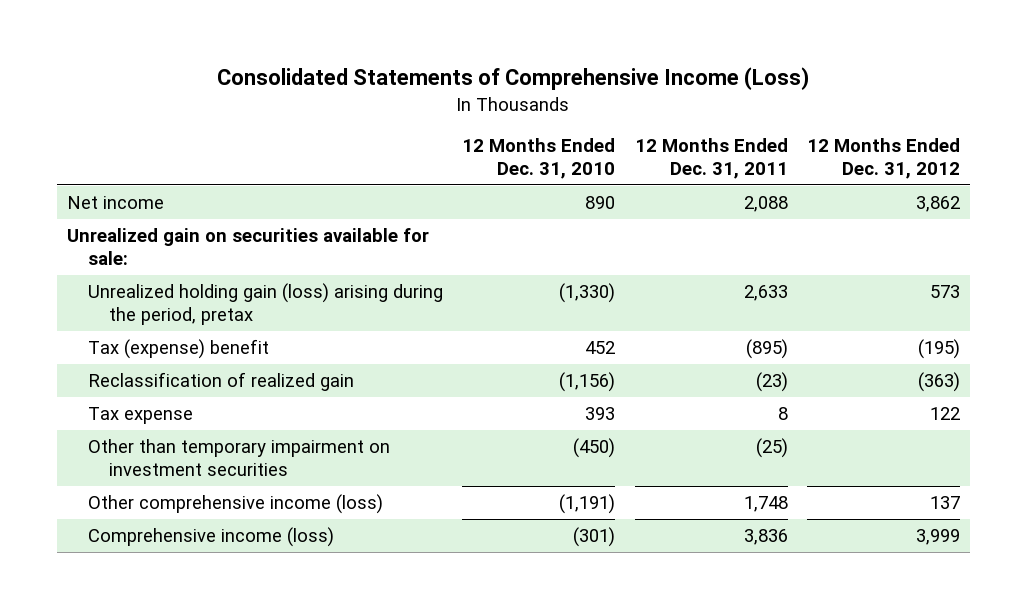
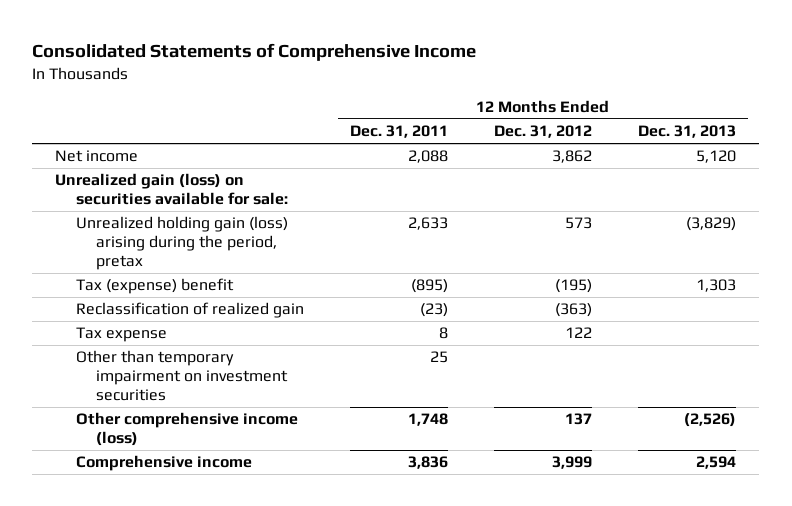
[217,67,810,91] Consolidated Statements of Comprehensive Income (Loss) -> [32,43,477,62] Consolidated Statements of Comprehensive Income
[462,138,616,179] 12 Months Ended Dec. 31, 2010 -> none
none -> [638,125,737,139] Dec. 31, 2013
[66,228,429,265] Unrealized gain on securities available for sale: -> [55,173,288,206] Unrealized gain (loss) on securities available for sale:
[755,438,788,459] (25) -> [429,351,448,364] 25
[87,527,334,548] Comprehensive income (loss) -> [75,455,252,472] Comprehensive income

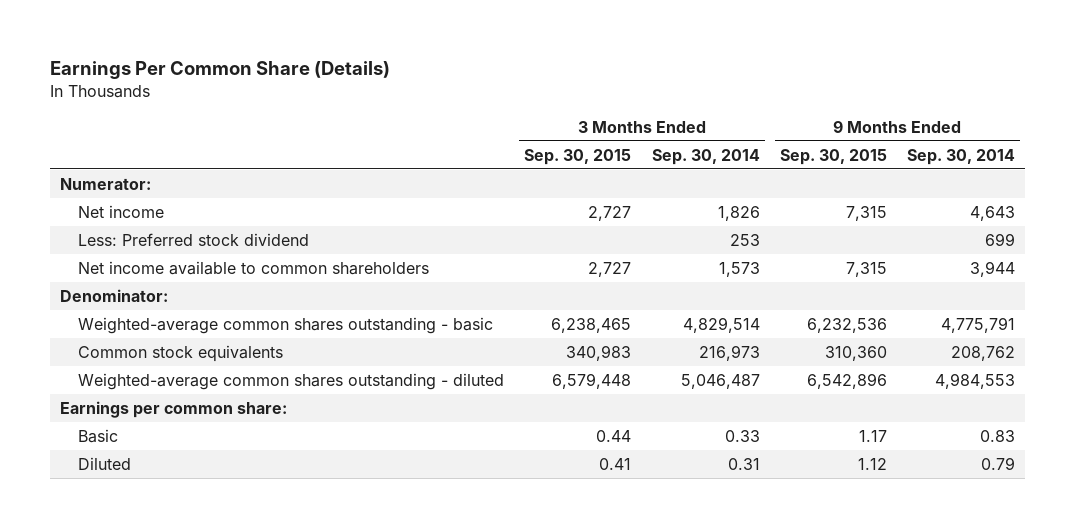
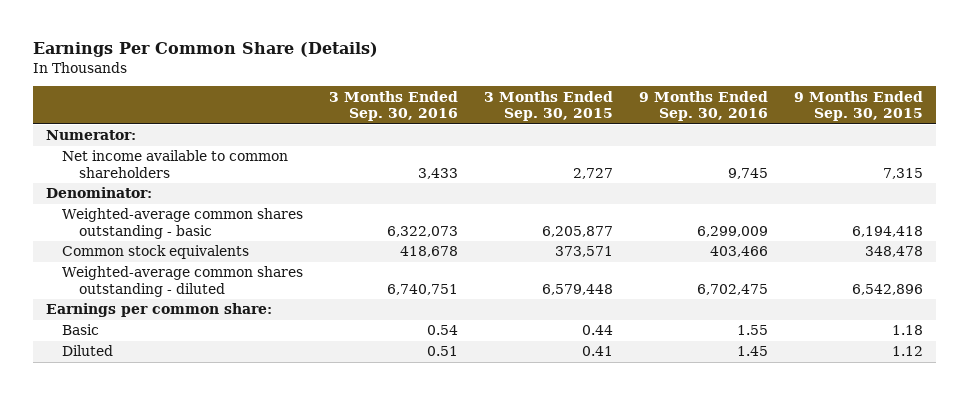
[651,148,760,165] Sep. 30, 2014 -> none
[906,148,1015,165] Sep. 30, 2014 -> none
none -> [329,90,459,122] 3 Months Ended Sep. 30, 2016
none -> [638,90,768,122] 9 Months Ended Sep. 30, 2016
[78,204,165,218] Net income -> none
[78,232,310,246] Less: Preferred stock dividend -> none
[551,317,632,333] 6,238,465 -> [541,226,613,238] 6,205,877
[806,317,887,333] 6,232,536 -> [851,226,923,238] 6,194,418
[566,344,632,361] 340,983 -> [554,246,613,258] 373,571
[824,345,887,361] 310,360 -> [864,246,923,258] 348,478
[858,429,887,442] 1.17 -> [891,325,923,336] 1.18

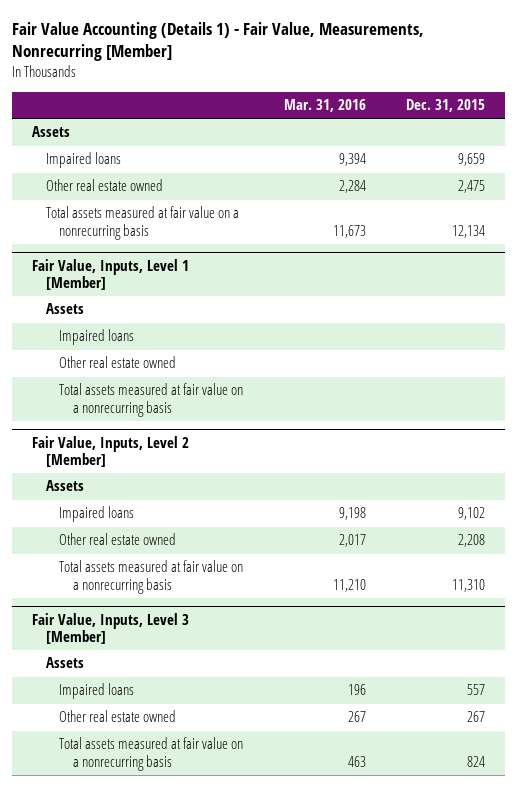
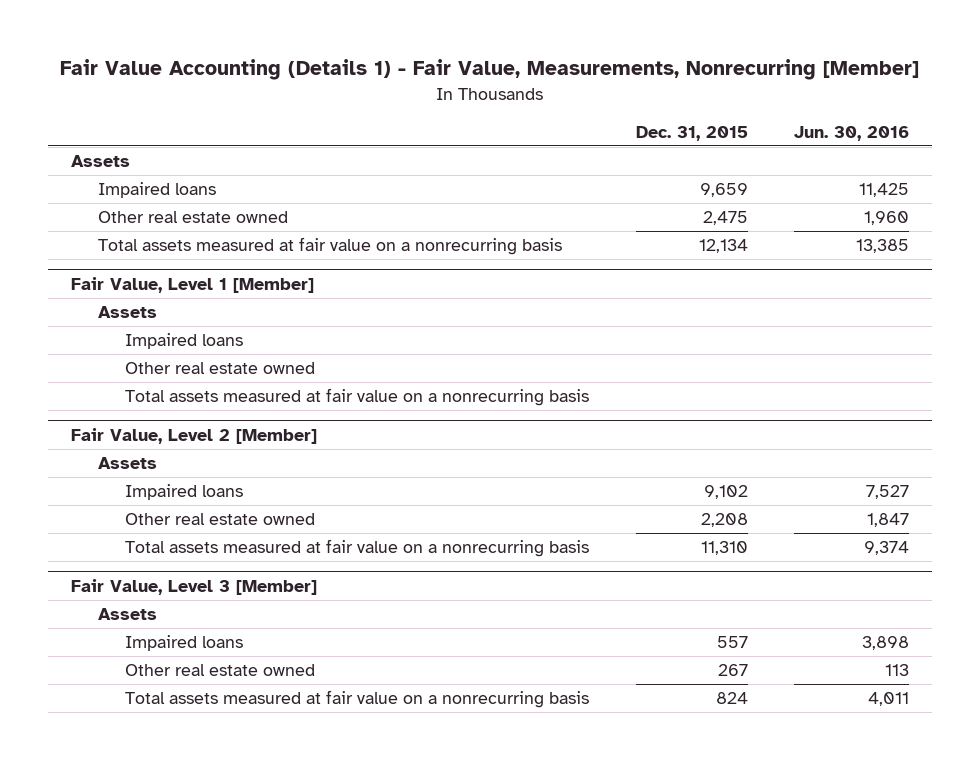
[283,99,366,113] Mar. 31, 2016 -> none
none -> [794,125,910,141] Jun. 30, 2016
[32,259,190,291] Fair Value, Inputs, Level 1 [Member] -> [70,276,314,293] Fair Value, Level 1 [Member]
[32,436,190,468] Fair Value, Inputs, Level 2 [Member] -> [70,427,317,444] Fair Value, Level 2 [Member]
[32,613,190,645] Fair Value, Inputs, Level 3 [Member] -> [70,578,317,595] Fair Value, Level 3 [Member]

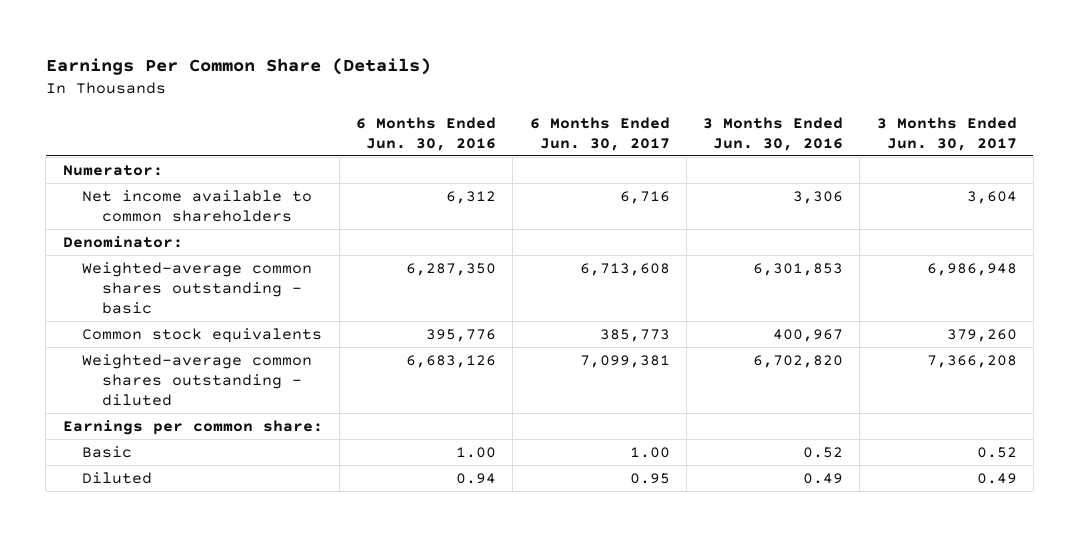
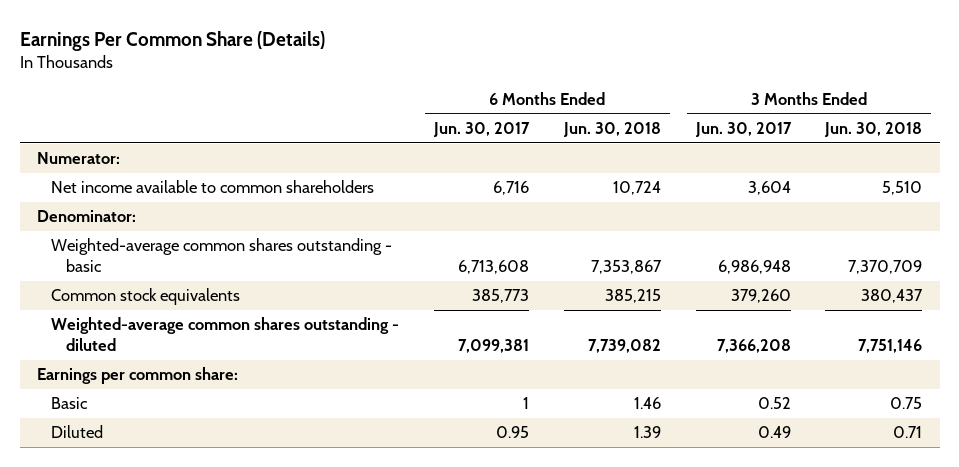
[356,116,497,151] 6 Months Ended Jun. 30, 2016 -> none
[703,116,844,151] 3 Months Ended Jun. 30, 2016 -> none
none -> [562,122,661,138] Jun. 30, 2018
none -> [824,122,923,138] Jun. 30, 2018
[629,446,670,458] 1.00 -> [523,397,530,410] 1

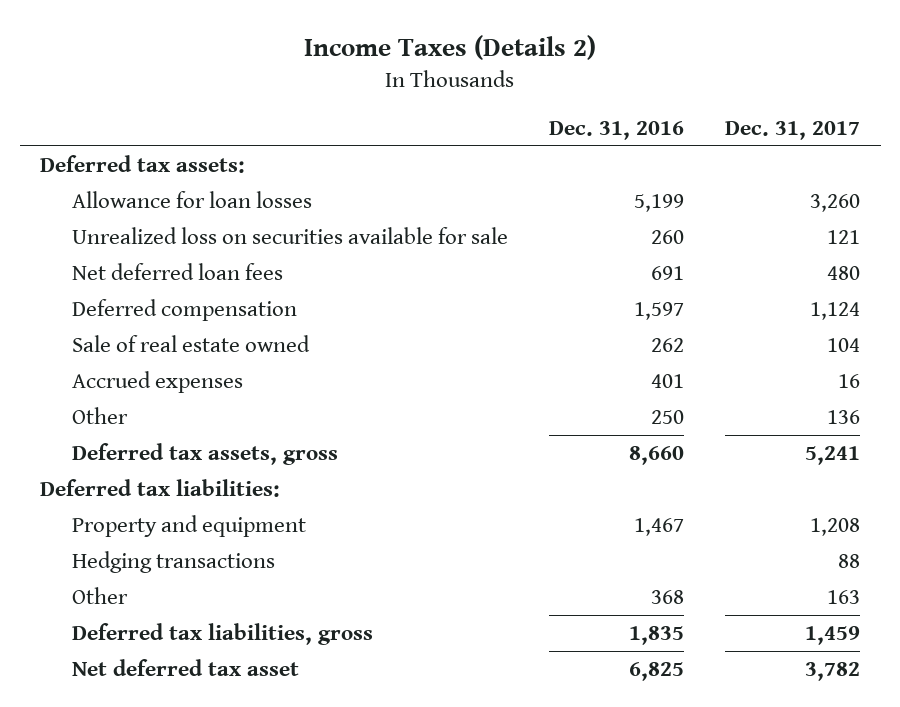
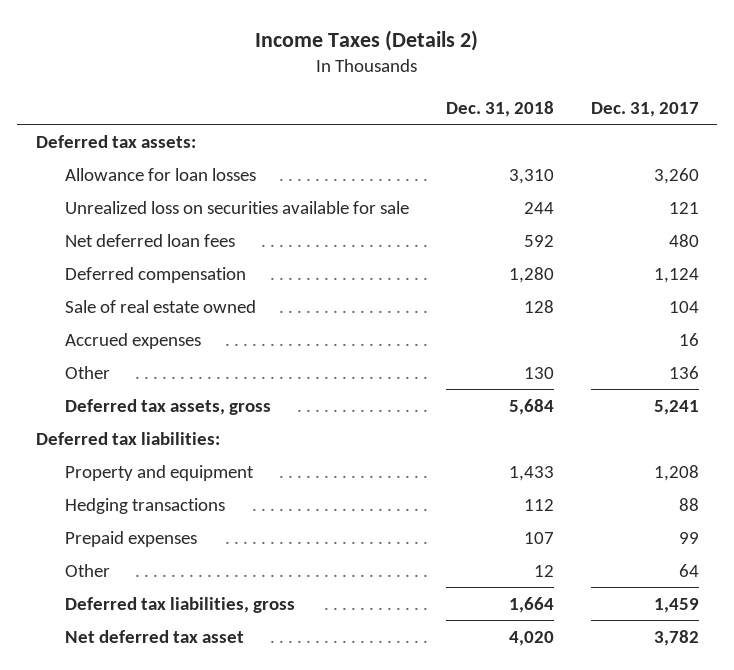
[548,121,684,141] Dec. 31, 2016 -> none
none -> [446,100,555,117] Dec. 31, 2018
none -> [65,530,198,547] Prepaid expenses
[827,589,861,604] 163 -> [678,563,699,577] 64

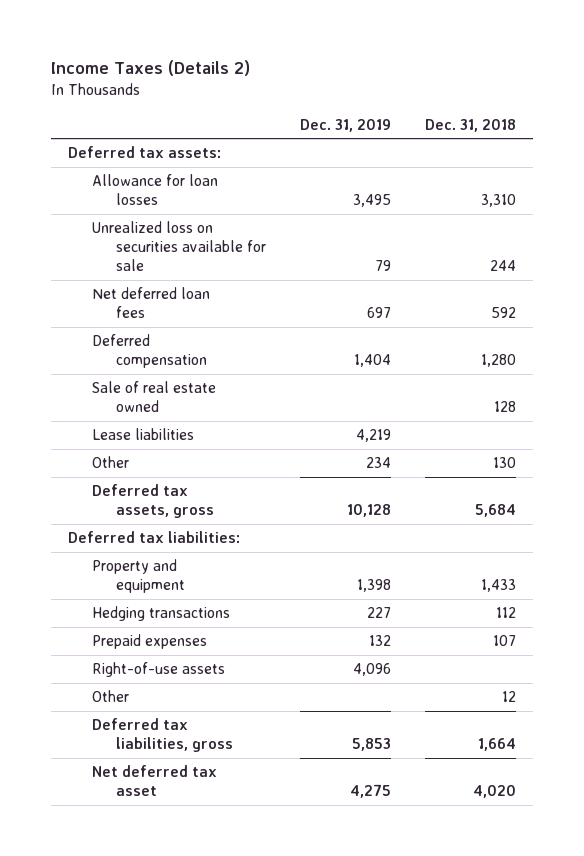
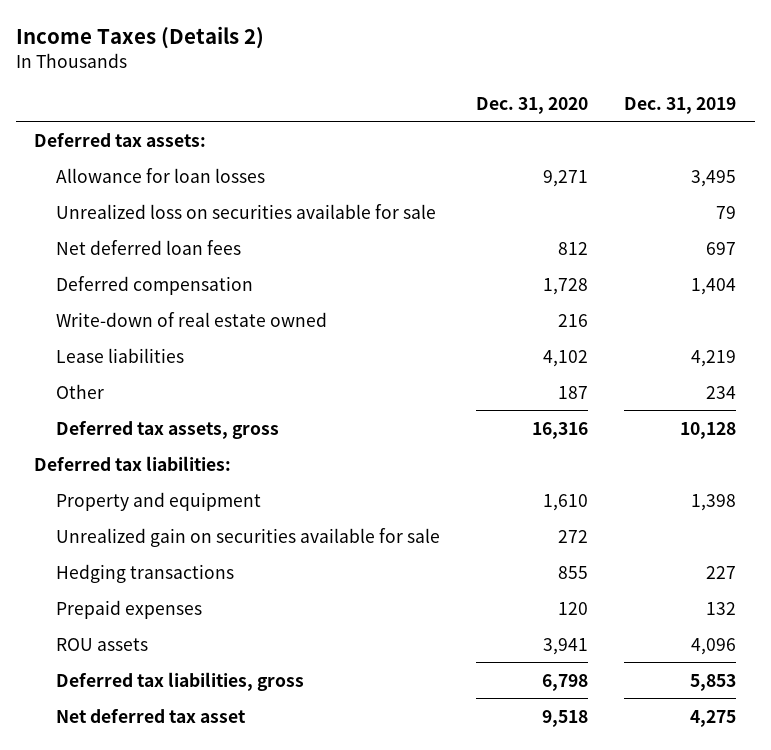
[425,118,517,132] Dec. 31, 2018 -> none
none -> [476,96,589,114] Dec. 31, 2020
[91,381,216,413] Sale of real estate owned -> [55,311,327,327] Write-down of real estate owned
none -> [55,527,440,547] Unrealized gain on securities available for sale
[91,690,129,703] Other -> none
[91,662,225,678] Right-of-use assets -> [55,637,148,651] ROU assets

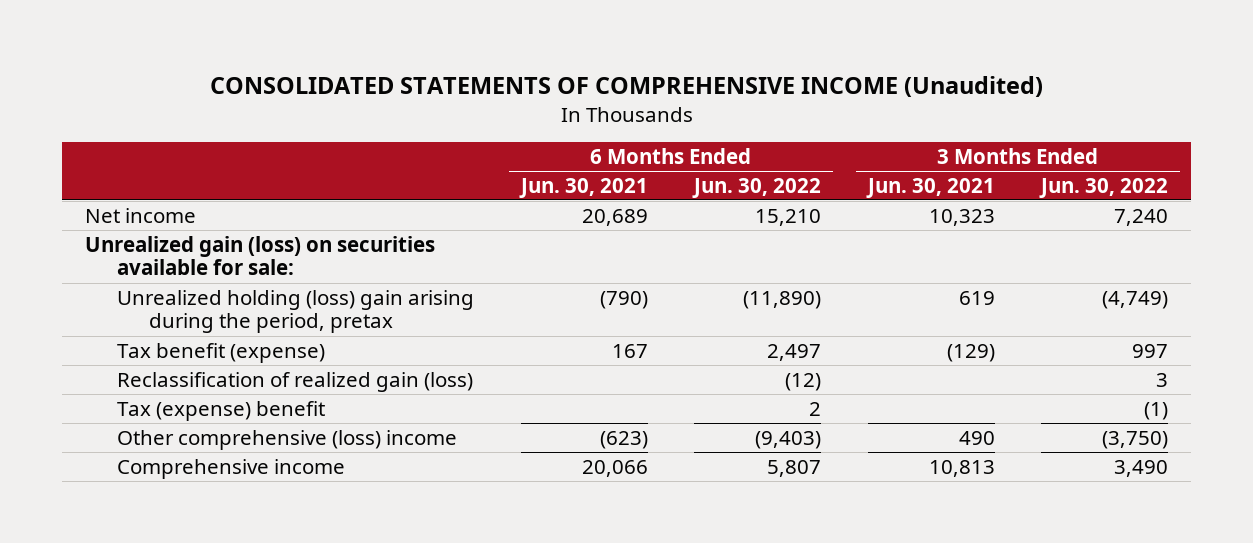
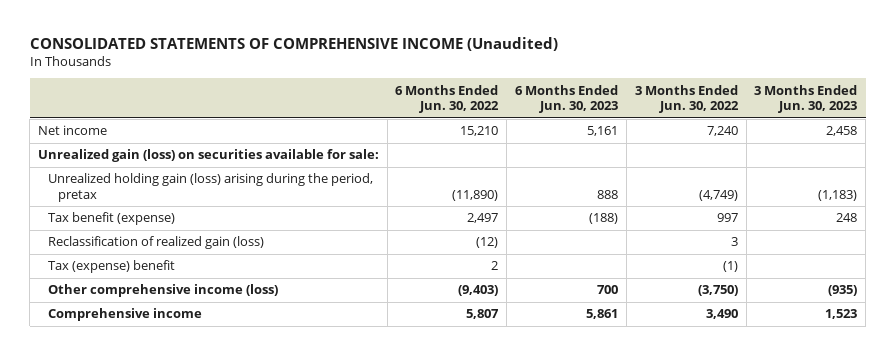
[518,177,648,198] Jun. 30, 2021 -> none
[865,177,995,198] Jun. 30, 2021 -> none
none -> [515,84,619,114] 6 Months Ended Jun. 30, 2023
none -> [754,84,858,114] 3 Months Ended Jun. 30, 2023
[117,289,475,334] Unrealized holding (loss) gain arising during the period, pretax -> [47,173,373,202] Unrealized holding gain (loss) arising during the period, pretax
[117,429,458,450] Other comprehensive (loss) income -> [47,284,278,298] Other comprehensive income (loss)

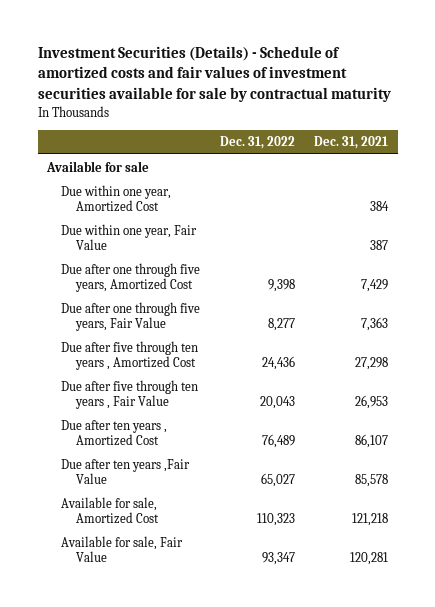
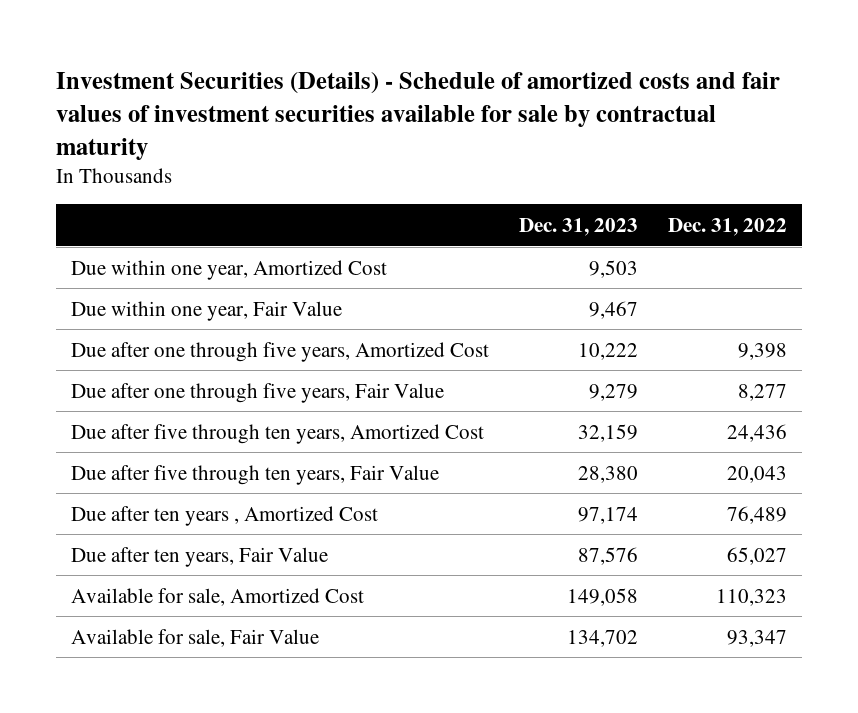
[313,136,388,150] Dec. 31, 2021 -> none
none -> [518,218,638,237] Dec. 31, 2023
[46,160,150,172] Available for sale -> none
[61,340,199,370] Due after five through ten years , Amortized Cost -> [70,423,484,444] Due after five through ten years, Amortized Cost
[61,379,199,409] Due after five through ten years , Fair Value -> [70,464,439,485] Due after five through ten years, Fair Value
[61,458,191,484] Due after ten years ,Fair Value -> [70,546,328,567] Due after ten years, Fair Value

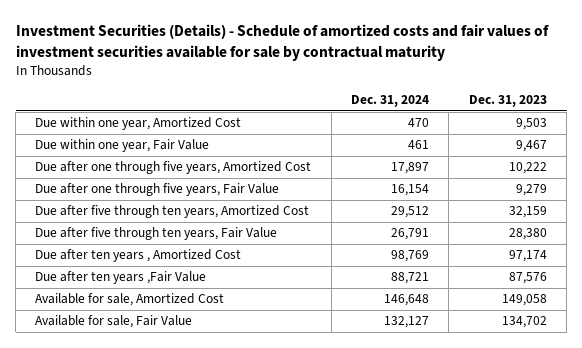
[667,218,787,237] Dec. 31, 2022 -> none
none -> [351,95,430,108] Dec. 31, 2024
[70,546,328,567] Due after ten years, Fair Value -> [35,271,207,285] Due after ten years ,Fair Value

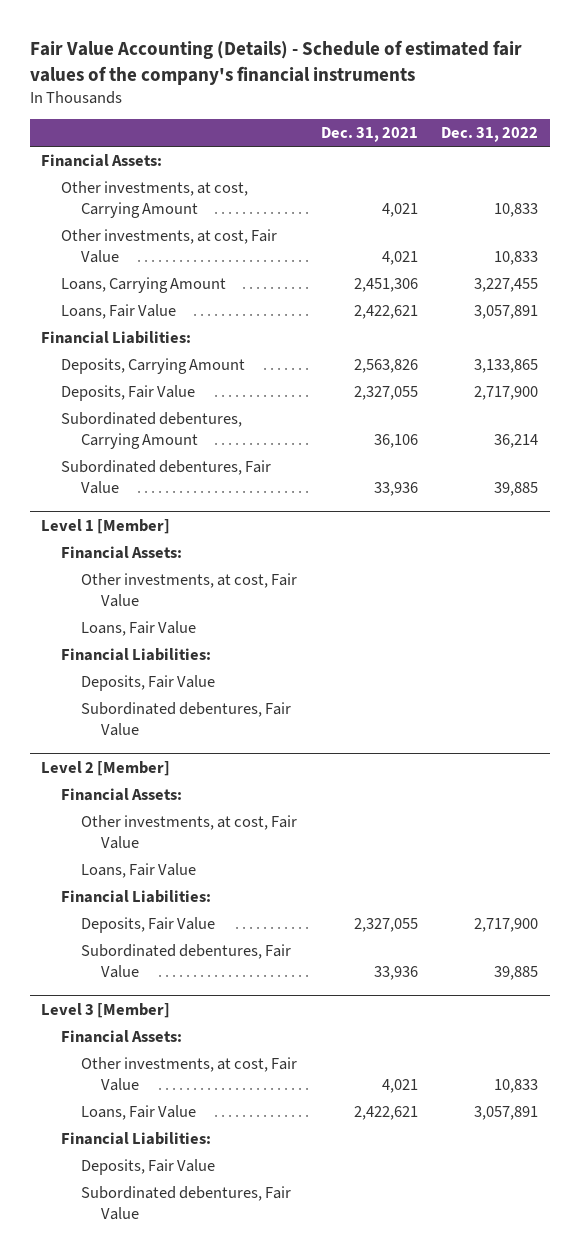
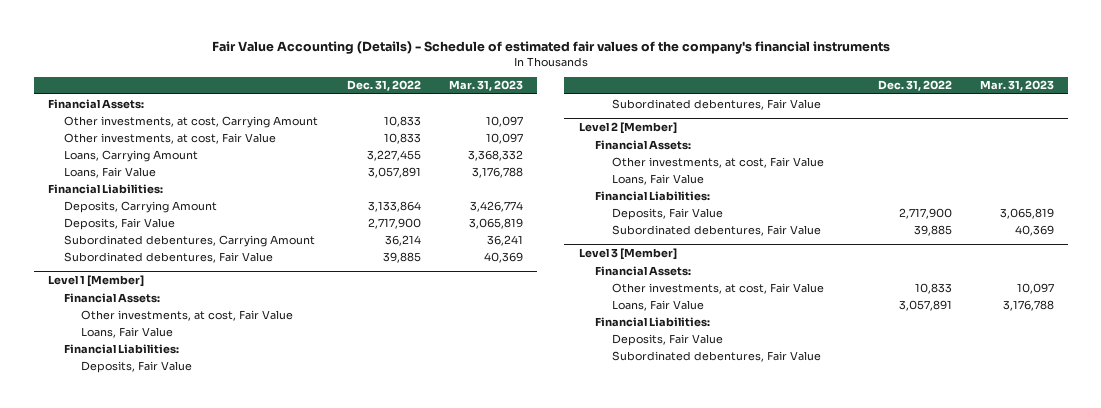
[320,127,418,143] Dec. 31, 2021 -> none
none -> [448,80,523,92] Mar. 31, 2023
[474,359,539,374] 3,133,865 -> [367,200,421,212] 3,133,864

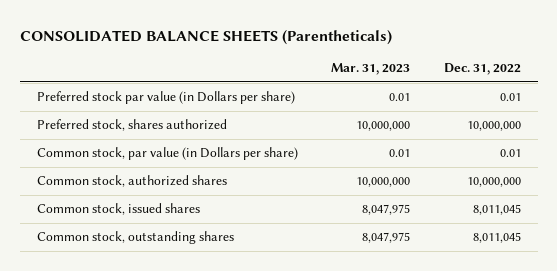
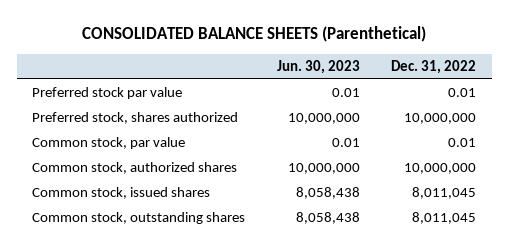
[19,29,392,45] CONSOLIDATED BALANCE SHEETS (Parentheticals) -> [82,26,427,43] CONSOLIDATED BALANCE SHEETS (Parenthetical)
[331,63,411,76] Mar. 31, 2023 -> none
none -> [276,60,360,75] Jun. 30, 2023
[36,91,295,105] Preferred stock par value (in Dollars per share) -> [32,87,183,100] Preferred stock par value
[36,147,298,161] Common stock, par value (in Dollars per share) -> [32,137,186,150] Common stock, par value

